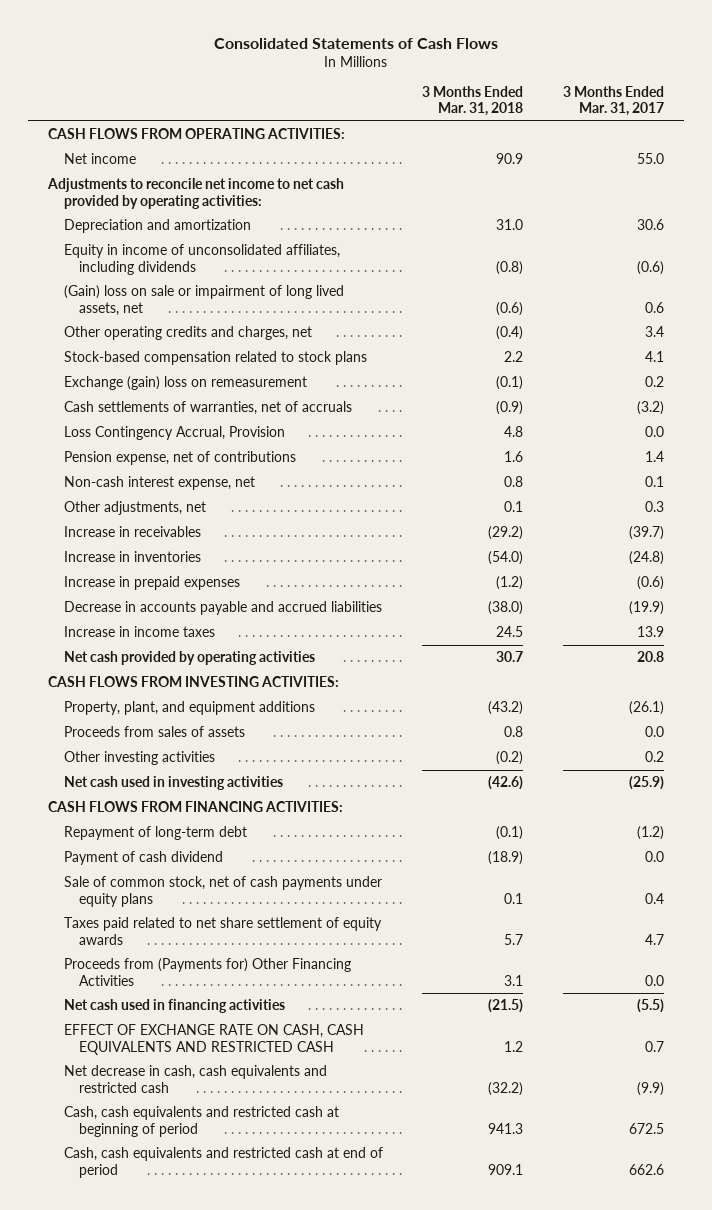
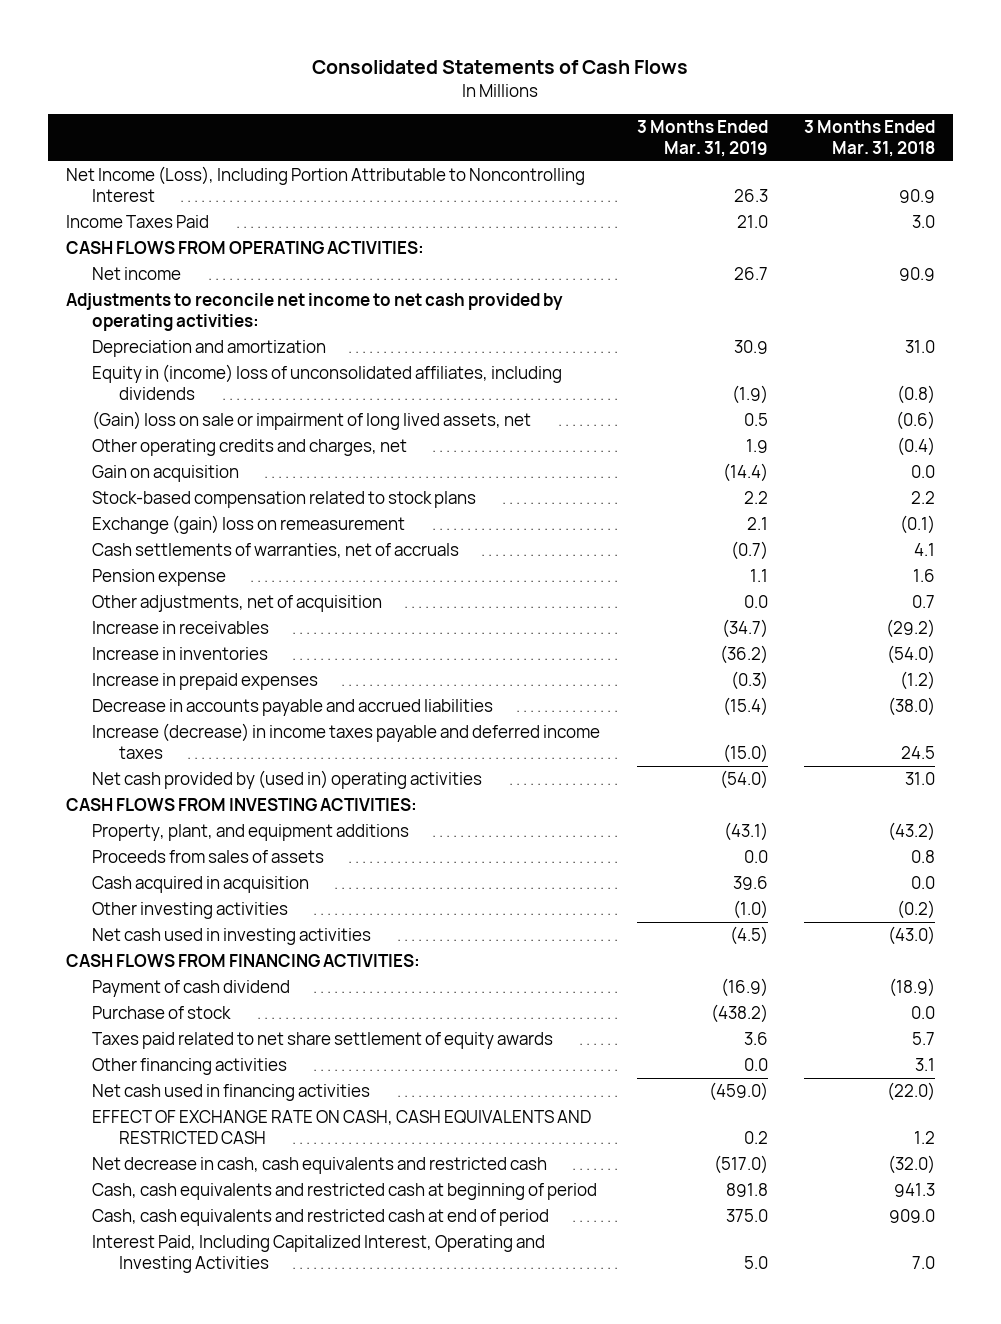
[563,85,665,117] 3 Months Ended Mar. 31, 2017 -> none
none -> [636,120,768,158] 3 Months Ended Mar. 31, 2019
none -> [65,166,585,203] Net Income (Loss), Including Portion Attributable to Noncontrolling Interest
none -> [65,215,209,229] Income Taxes Paid
[63,244,340,275] Equity in income of unconsolidated affiliates, including dividends -> [92,364,563,401] Equity in (income) loss of unconsolidated affiliates, including dividends
none -> [92,465,240,483] Gain on acquisition
[63,426,285,441] Loss Contingency Accrual, Provision -> none
[63,451,296,466] Pension expense, net of contributions -> none
[63,476,255,491] Non-cash interest expense, net -> none
[496,401,524,416] (0.9) -> [913,543,935,557] 4.1
none -> [92,569,227,587] Pension expense
[63,501,206,516] Other adjustments, net -> [92,595,383,613] Other adjustments, net of acquisition
[504,501,524,513] 0.1 -> [911,595,935,609] 0.7
[63,626,215,638] Increase in income taxes -> [92,723,601,760] Increase (decrease) in income taxes payable and deferred income taxes
[63,651,315,666] Net cash provided by operating activities -> [92,770,483,790] Net cash provided by (used in) operating activities
[496,651,524,663] 30.7 -> [904,772,935,786] 31.0
none -> [92,876,310,894] Cash acquired in acquisition
[488,776,524,791] (42.6) -> [887,926,935,946] (43.0)
[63,826,247,841] Repayment of long-term debt -> none
[63,876,382,907] Sale of common stock, net of cash payments under equity plans -> none
none -> [92,1006,232,1020] Purchase of stock
[63,958,351,986] Proceeds from (Payments for) Other Financing Activities -> [92,1058,288,1076] Other financing activities
[488,999,524,1014] (21.5) -> [886,1082,935,1102] (22.0)
[488,1081,524,1096] (32.2) -> [887,1155,935,1175] (32.0)
[488,1163,524,1175] 909.1 -> [888,1209,935,1224] 909.0
none -> [92,1235,546,1274] Interest Paid, Including Capitalized Interest, Operating and Investing Activities

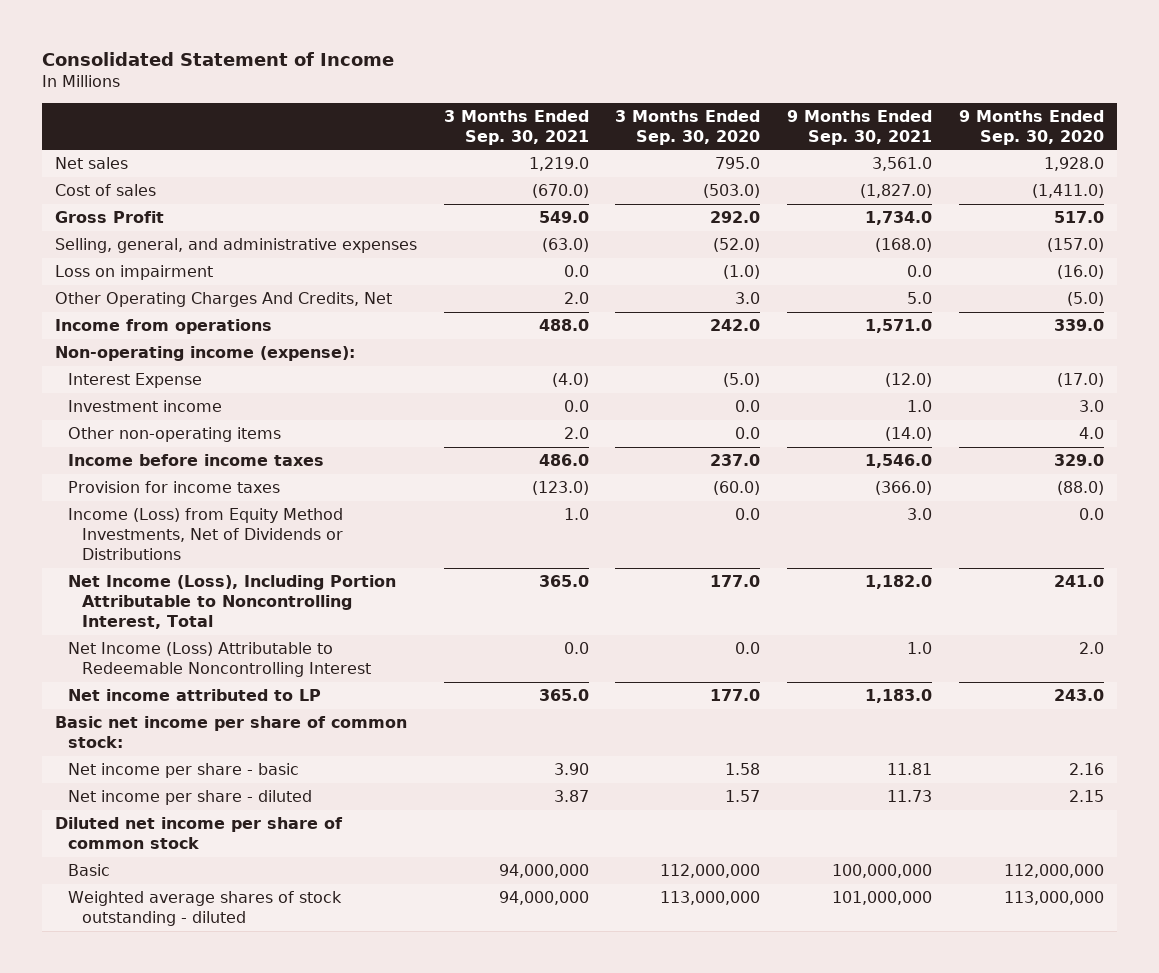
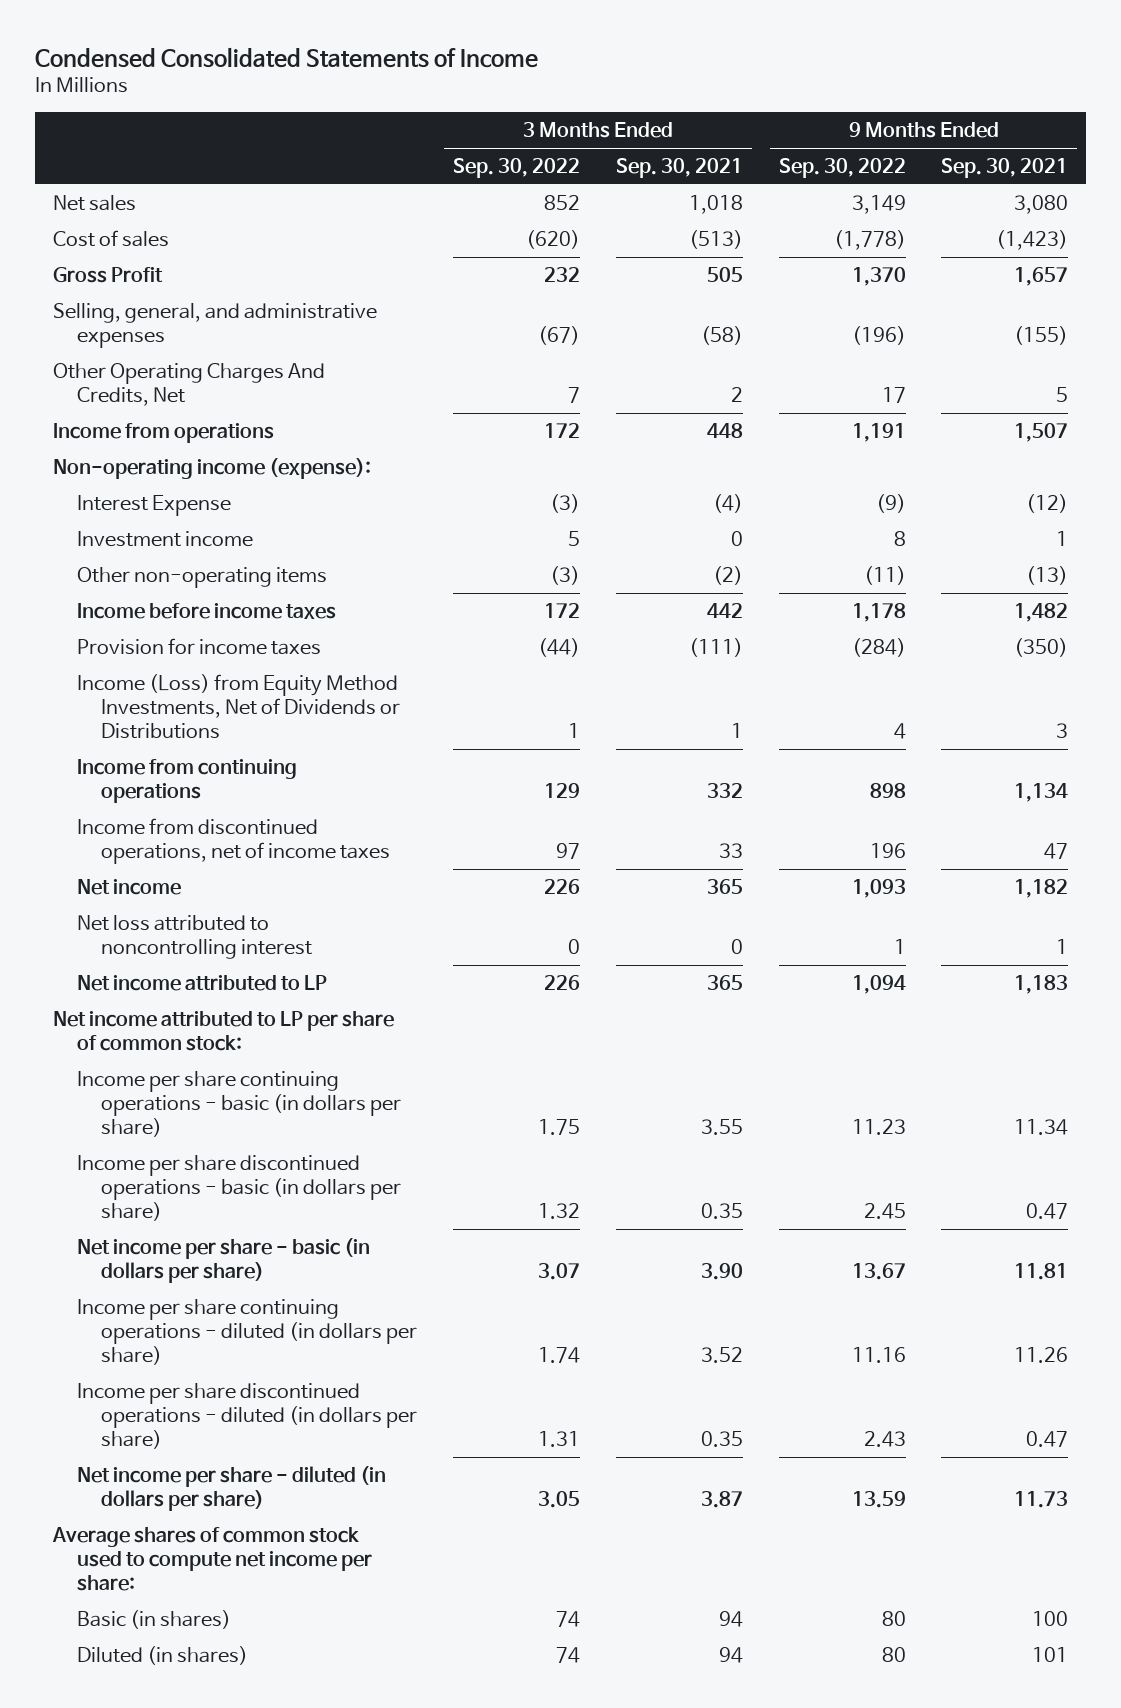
[41,51,394,66] Consolidated Statement of Income -> [34,46,538,68] Condensed Consolidated Statements of Income
[615,109,761,145] 3 Months Ended Sep. 30, 2020 -> none
[958,109,1104,145] 9 Months Ended Sep. 30, 2020 -> none
none -> [452,158,580,179] Sep. 30, 2022
none -> [778,158,906,179] Sep. 30, 2022
[54,265,213,281] Loss on impairment -> none
[528,157,589,172] 1,219.0 -> [688,195,743,215] 1,018
[872,157,933,172] 3,561.0 -> [1014,195,1069,215] 3,080
[531,184,589,199] (670.0) -> [688,230,743,250] (513)
[860,184,933,199] (1,827.0) -> [996,230,1069,251] (1,423)
[538,211,589,224] 549.0 -> [706,267,743,283] 505
[865,211,933,226] 1,734.0 -> [1014,267,1069,287] 1,657
[541,238,589,253] (63.0) -> [700,326,743,346] (58)
[875,238,933,253] (168.0) -> [1014,326,1069,346] (155)
[563,292,589,305] 2.0 -> [730,387,743,403] 2
[907,292,933,305] 5.0 -> [1056,387,1069,403] 5
[538,319,589,332] 488.0 -> [706,423,743,439] 448
[865,319,933,334] 1,571.0 -> [1014,423,1069,443] 1,507
[551,373,589,388] (4.0) -> [712,494,743,514] (4)
[885,373,933,388] (12.0) -> [1026,494,1069,514] (12)
[563,400,589,413] 0.0 -> [730,531,743,547] 0
[907,400,933,413] 1.0 -> [1056,531,1069,547] 1
[563,427,589,440] 2.0 -> [712,566,743,586] (2)
[885,427,933,442] (14.0) -> [1026,566,1069,586] (13)
[538,454,589,467] 486.0 -> [706,603,743,619] 442
[865,454,933,469] 1,546.0 -> [1014,603,1069,623] 1,482
[531,481,589,496] (123.0) -> [688,638,743,658] (111)
[875,481,933,496] (366.0) -> [1014,638,1069,658] (350)
[563,508,589,521] 1.0 -> [730,723,743,739] 1
[907,508,933,521] 3.0 -> [1056,723,1069,739] 3
none -> [76,759,297,804] Income from continuing operations
none -> [76,818,390,865] Income from discontinued operations, net of income taxes
[68,575,397,629] Net Income (Loss), Including Portion Attributable to Noncontrolling Interest, Total -> [76,879,181,896] Net income
[538,575,589,588] 365.0 -> [706,879,743,895] 365
[865,575,933,590] 1,182.0 -> [1014,879,1069,899] 1,182
[68,642,371,677] Net Income (Loss) Attributable to Redeemable Noncontrolling Interest -> [76,915,312,960] Net loss attributed to noncontrolling interest
[563,642,589,655] 0.0 -> [730,939,743,955] 0
[907,642,933,655] 1.0 -> [1056,939,1069,955] 1
[538,689,589,702] 365.0 -> [706,975,743,991] 365
[865,689,933,704] 1,183.0 -> [1014,975,1069,995] 1,183
[54,716,407,748] Basic net income per share of common stock: -> [52,1011,394,1052] Net income attributed to LP per share of common stock:
none -> [76,1071,401,1138] Income per share continuing operations - basic (in dollars per share)
none -> [76,1155,401,1222] Income per share discontinued operations - basic (in dollars per share)
[68,763,300,779] Net income per share - basic -> [76,1238,370,1284] Net income per share - basic (in dollars per share)
none -> [76,1299,417,1366] Income per share continuing operations - diluted (in dollars per share)
none -> [76,1383,417,1450] Income per share discontinued operations - diluted (in dollars per share)
[68,790,313,806] Net income per share - diluted -> [76,1466,386,1512] Net income per share - diluted (in dollars per share)
[54,817,343,849] Diluted net income per share of common stock -> [51,1527,372,1592] Average shares of common stock used to compute net income per share:
[68,864,111,877] Basic -> [76,1610,231,1630] Basic (in shares)
[498,864,589,879] 94,000,000 -> [718,1611,743,1628] 94
[832,864,933,879] 100,000,000 -> [1032,1611,1069,1627] 100
[68,891,343,926] Weighted average shares of stock outstanding - diluted -> [76,1646,248,1666] Diluted (in shares)
[498,891,589,906] 94,000,000 -> [718,1647,743,1664] 94
[832,891,933,906] 101,000,000 -> [1032,1647,1069,1663] 101

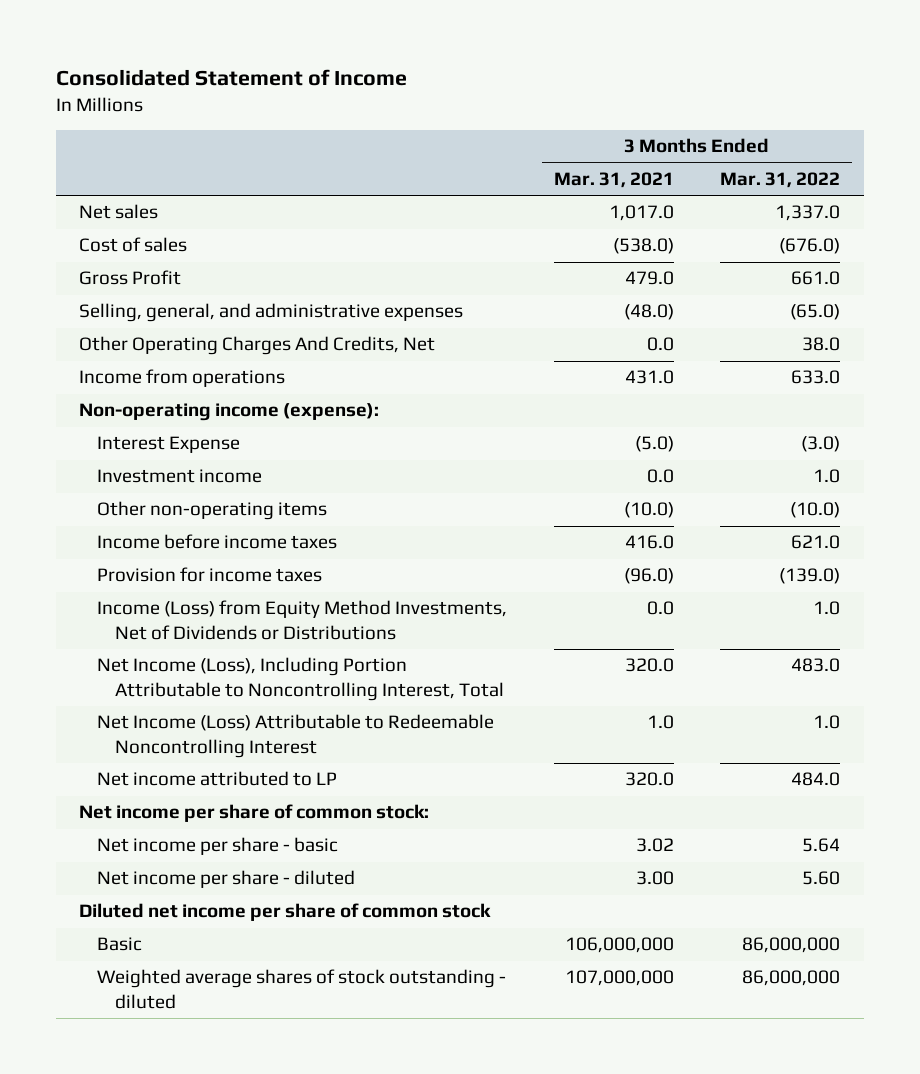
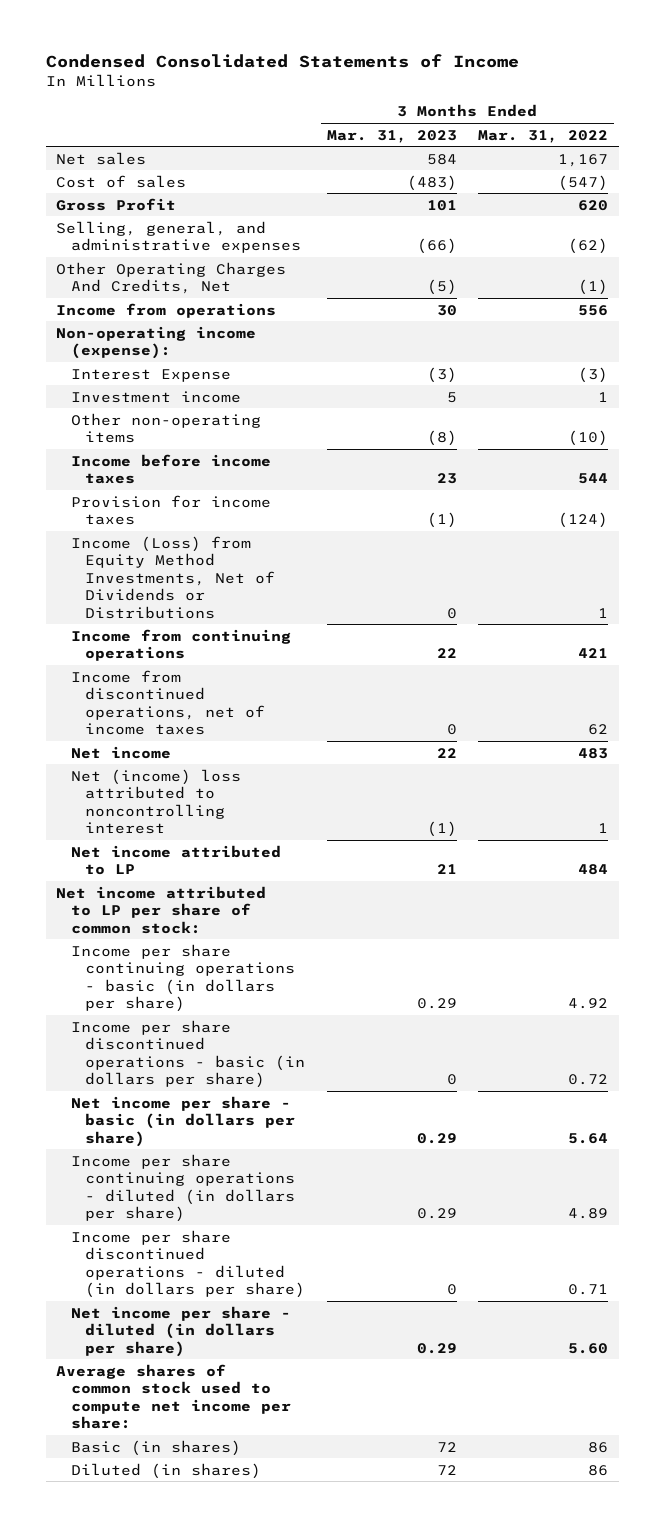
[56,69,408,87] Consolidated Statement of Income -> [45,54,519,69] Condensed Consolidated Statements of Income
[553,171,674,188] Mar. 31, 2021 -> none
none -> [326,129,457,143] Mar. 31, 2023
[775,205,841,222] 1,337.0 -> [558,153,609,167] 1,167
[779,238,841,255] (676.0) -> [558,174,609,191] (547)
[791,271,841,286] 661.0 -> [578,199,609,211] 620
[790,304,841,321] (65.0) -> [568,238,609,255] (62)
[802,337,841,352] 38.0 -> [578,279,609,296] (1)
[791,370,841,385] 633.0 -> [578,304,609,316] 556
[801,436,841,453] (3.0) -> [578,366,609,383] (3)
[813,469,841,484] 1.0 -> [598,391,609,402] 1
[790,502,841,519] (10.0) -> [568,430,609,447] (10)
[791,535,841,550] 621.0 -> [578,473,609,485] 544
[779,568,841,585] (139.0) -> [558,512,609,529] (124)
[813,601,841,616] 1.0 -> [598,607,609,618] 1
none -> [70,628,291,662] Income from continuing operations
none -> [70,669,266,736] Income from discontinued operations, net of income taxes
[97,657,505,701] Net Income (Loss), Including Portion Attributable to Noncontrolling Interest, Total -> [70,745,171,759] Net income
[791,658,841,673] 483.0 -> [578,747,609,759] 483
[97,714,495,758] Net Income (Loss) Attributable to Redeemable Noncontrolling Interest -> [70,768,241,835] Net (income) loss attributed to noncontrolling interest
[813,715,841,730] 1.0 -> [598,823,609,834] 1
[791,772,841,787] 484.0 -> [578,864,609,876] 484
[79,804,430,823] Net income per share of common stock: -> [56,885,267,934] Net income attributed to LP per share of common stock:
none -> [70,943,296,1013] Income per share continuing operations - basic (in dollars per share)
none -> [70,1019,306,1089] Income per share discontinued operations - basic (in dollars per share)
[97,837,339,856] Net income per share - basic -> [70,1095,296,1147] Net income per share - basic (in dollars per share)
none -> [70,1153,296,1223] Income per share continuing operations - diluted (in dollars per share)
none -> [70,1229,306,1299] Income per share discontinued operations - diluted (in dollars per share)
[97,870,356,889] Net income per share - diluted -> [70,1305,291,1357] Net income per share - diluted (in dollars per share)
[79,903,492,922] Diluted net income per share of common stock -> [56,1363,291,1430] Average shares of common stock used to compute net income per share:
[97,937,143,952] Basic -> [70,1439,241,1456] Basic (in shares)
[742,937,841,954] 86,000,000 -> [588,1441,609,1453] 86
[97,969,507,1009] Weighted average shares of stock outstanding - diluted -> [70,1462,261,1479] Diluted (in shares)
[742,970,841,987] 86,000,000 -> [588,1464,609,1476] 86

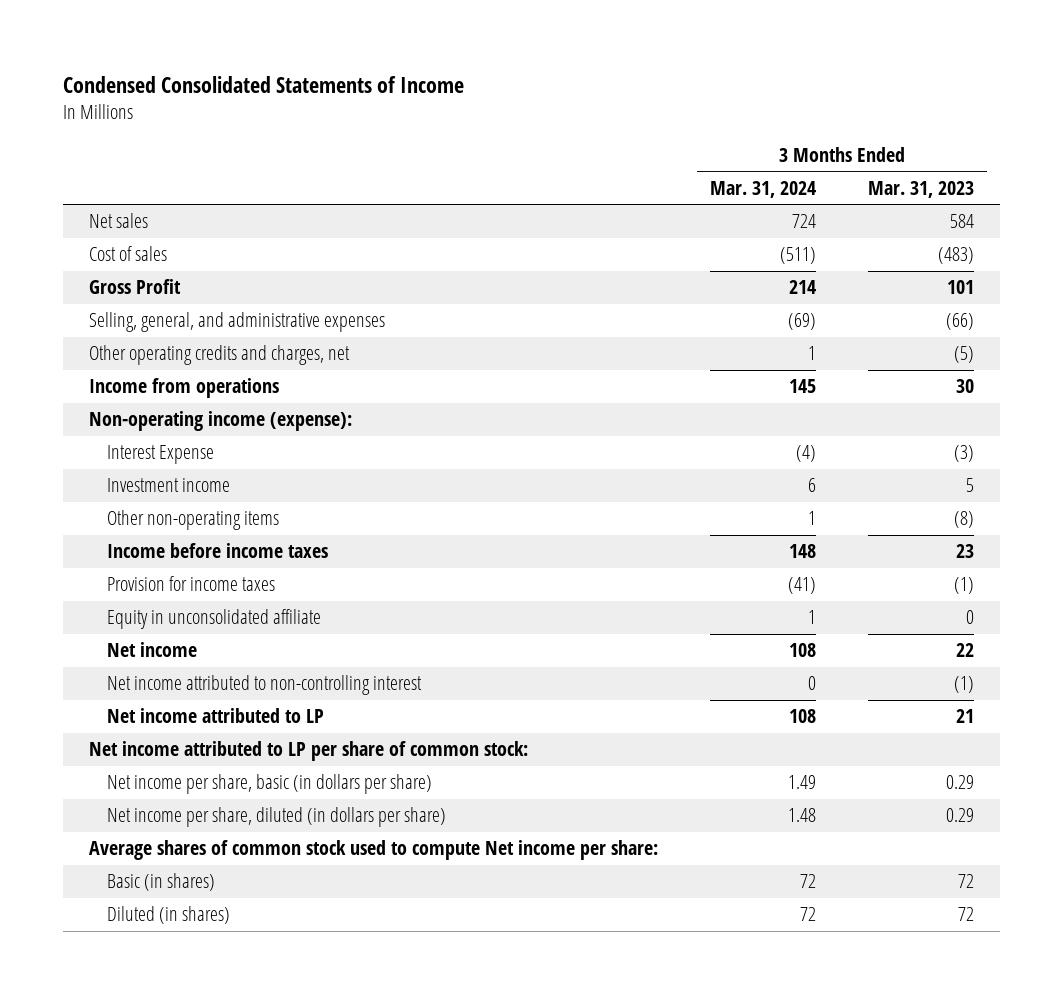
[478,129,609,143] Mar. 31, 2022 -> none
none -> [709,180,816,198] Mar. 31, 2024
[56,261,287,295] Other Operating Charges And Credits, Net -> [89,345,351,366] Other operating credits and charges, net
[70,628,291,662] Income from continuing operations -> none
[70,669,266,736] Income from discontinued operations, net of income taxes -> none
[70,535,276,619] Income (Loss) from Equity Method Investments, Net of Dividends or Distributions -> [107,609,322,630] Equity in unconsolidated affiliate
[70,768,241,835] Net (income) loss attributed to noncontrolling interest -> [107,675,423,696] Net income attributed to non-controlling interest
[70,943,296,1013] Income per share continuing operations - basic (in dollars per share) -> none
[70,1019,306,1089] Income per share discontinued operations - basic (in dollars per share) -> none
[70,1153,296,1223] Income per share continuing operations - diluted (in dollars per share) -> none
[70,1229,306,1299] Income per share discontinued operations - diluted (in dollars per share) -> none
[70,1095,296,1147] Net income per share - basic (in dollars per share) -> [107,774,433,795] Net income per share, basic (in dollars per share)
[70,1305,291,1357] Net income per share - diluted (in dollars per share) -> [107,807,447,828] Net income per share, diluted (in dollars per share)
[56,1363,291,1430] Average shares of common stock used to compute net income per share: -> [89,840,659,861] Average shares of common stock used to compute Net income per share:

